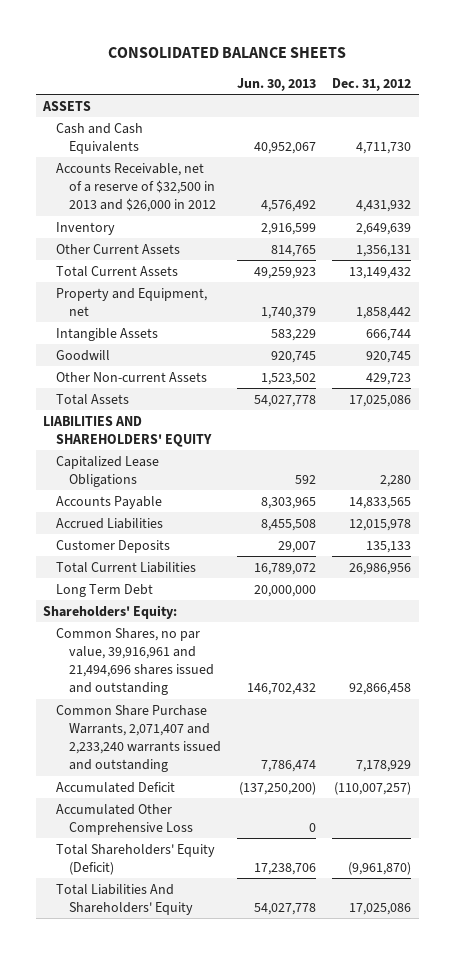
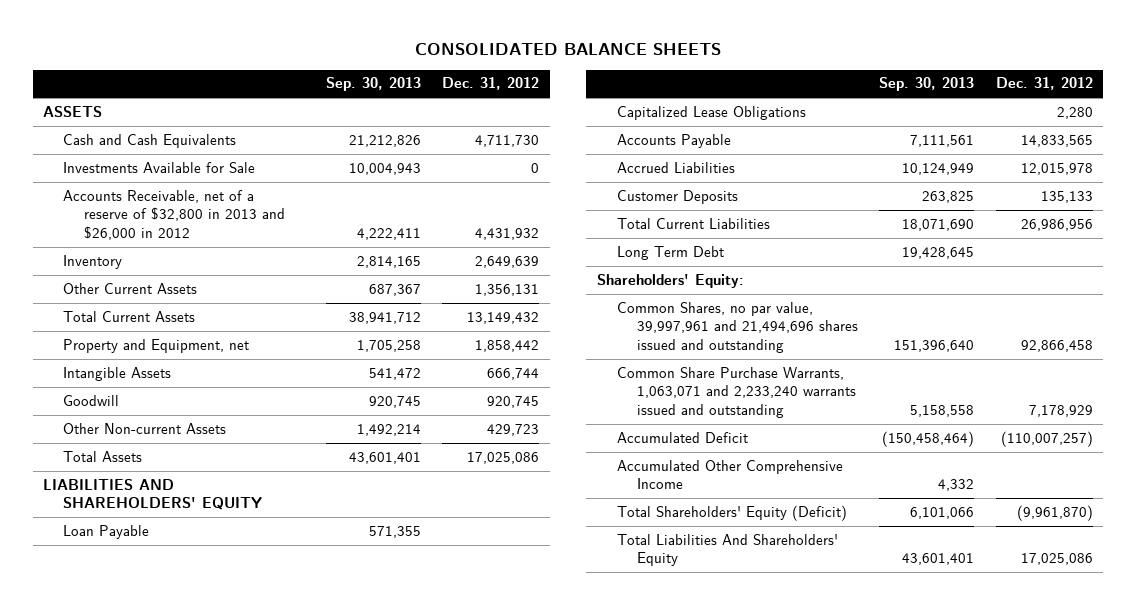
[237,77,317,91] Jun. 30, 2013 -> none
none -> [325,77,421,92] Sep. 30, 2013
none -> [63,161,256,173] Investments Available for Sale
[56,162,217,213] Accounts Receivable, net of a reserve of $32,500 in 2013 and $26,000 in 2012 -> [63,189,285,241] Accounts Receivable, net of a reserve of $32,800 in 2013 and $26,000 in 2012
none -> [63,524,150,539] Loan Payable
[56,627,215,696] Common Shares, no par value, 39,916,961 and 21,494,696 shares issued and outstanding -> [616,301,859,354] Common Shares, no par value, 39,997,961 and 21,494,696 shares issued and outstanding
[56,704,222,773] Common Share Purchase Warrants, 2,071,407 and 2,233,240 warrants issued and outstanding -> [616,366,857,419] Common Share Purchase Warrants, 1,063,071 and 2,233,240 warrants issued and outstanding
[56,803,194,835] Accumulated Other Comprehensive Loss -> [616,459,843,490] Accumulated Other Comprehensive Income

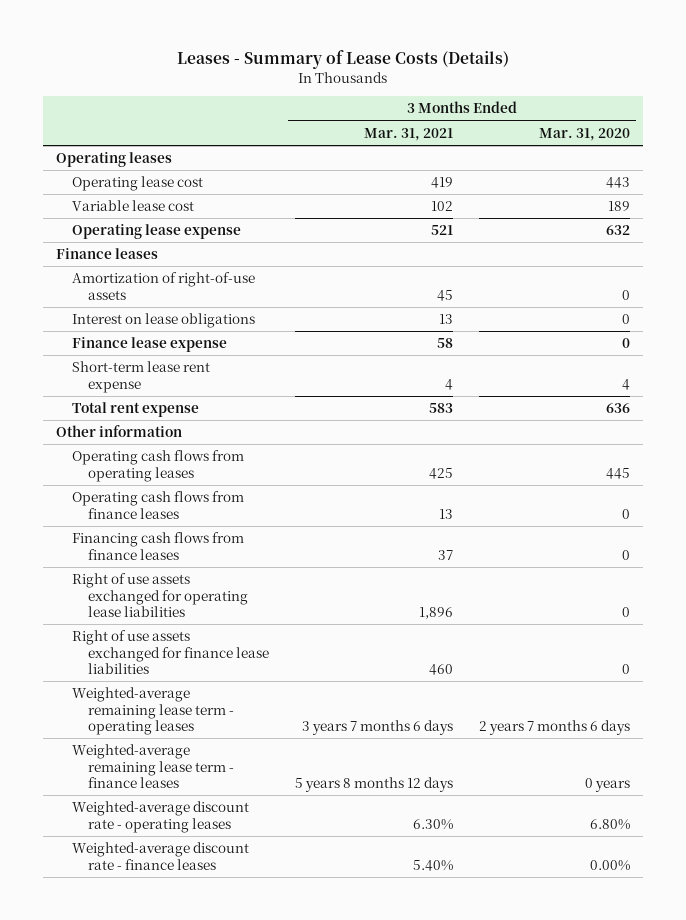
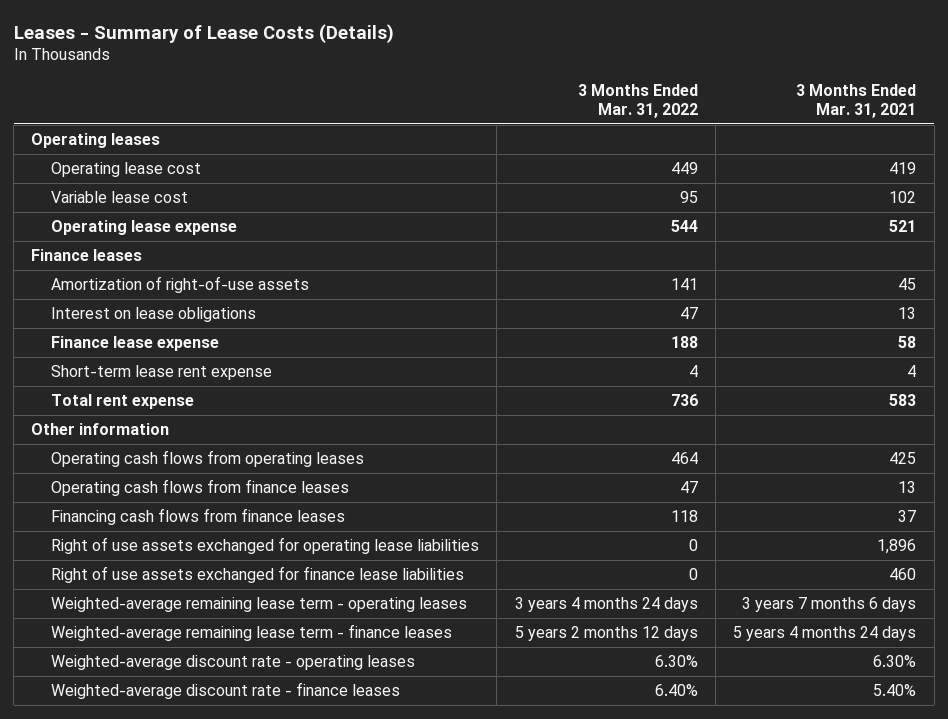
[538,127,630,141] Mar. 31, 2020 -> none
none -> [577,84,698,119] 3 Months Ended Mar. 31, 2022
[294,776,453,792] 5 years 8 months 12 days -> [733,625,917,641] 5 years 4 months 24 days

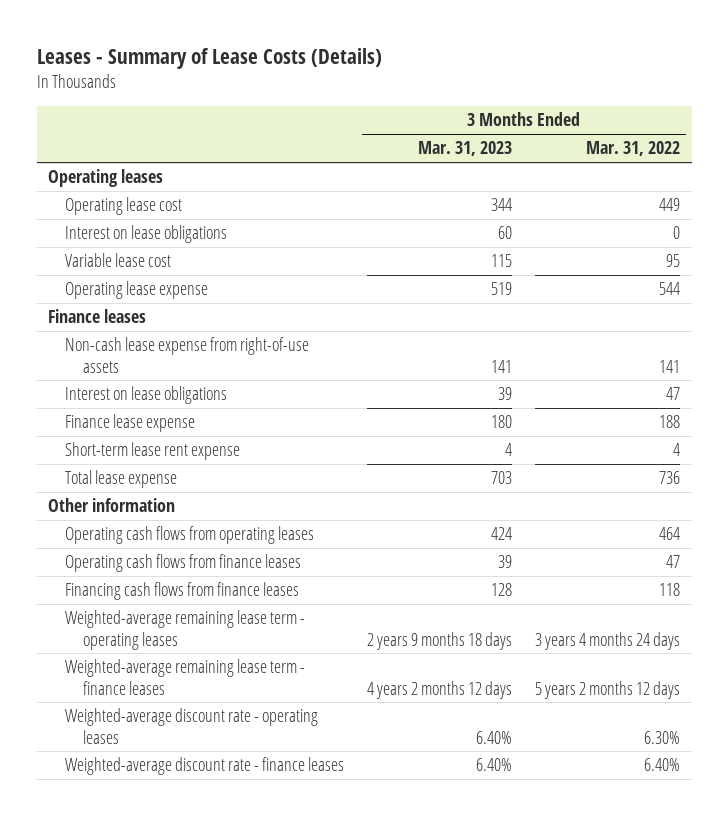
[796,84,917,119] 3 Months Ended Mar. 31, 2021 -> none
none -> [418,141,513,157] Mar. 31, 2023
none -> [65,225,228,244] Interest on lease obligations
[51,275,310,293] Amortization of right-of-use assets -> [65,337,310,373] Non-cash lease expense from right-of-use assets
[51,393,195,409] Total rent expense -> [65,470,178,489] Total lease expense
[51,536,480,554] Right of use assets exchanged for operating lease liabilities -> none
[51,565,465,583] Right of use assets exchanged for finance lease liabilities -> none

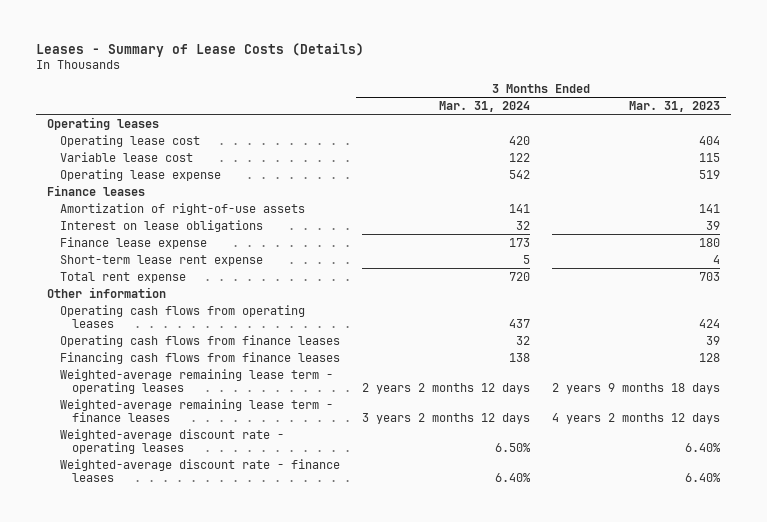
[586,141,681,157] Mar. 31, 2022 -> none
none -> [438,100,530,112] Mar. 31, 2024
[65,225,228,244] Interest on lease obligations -> none
[491,198,513,212] 344 -> [699,135,721,145] 404
[65,337,310,373] Non-cash lease expense from right-of-use assets -> [59,202,305,215] Amortization of right-of-use assets
[65,470,178,489] Total lease expense -> [59,271,186,283] Total rent expense

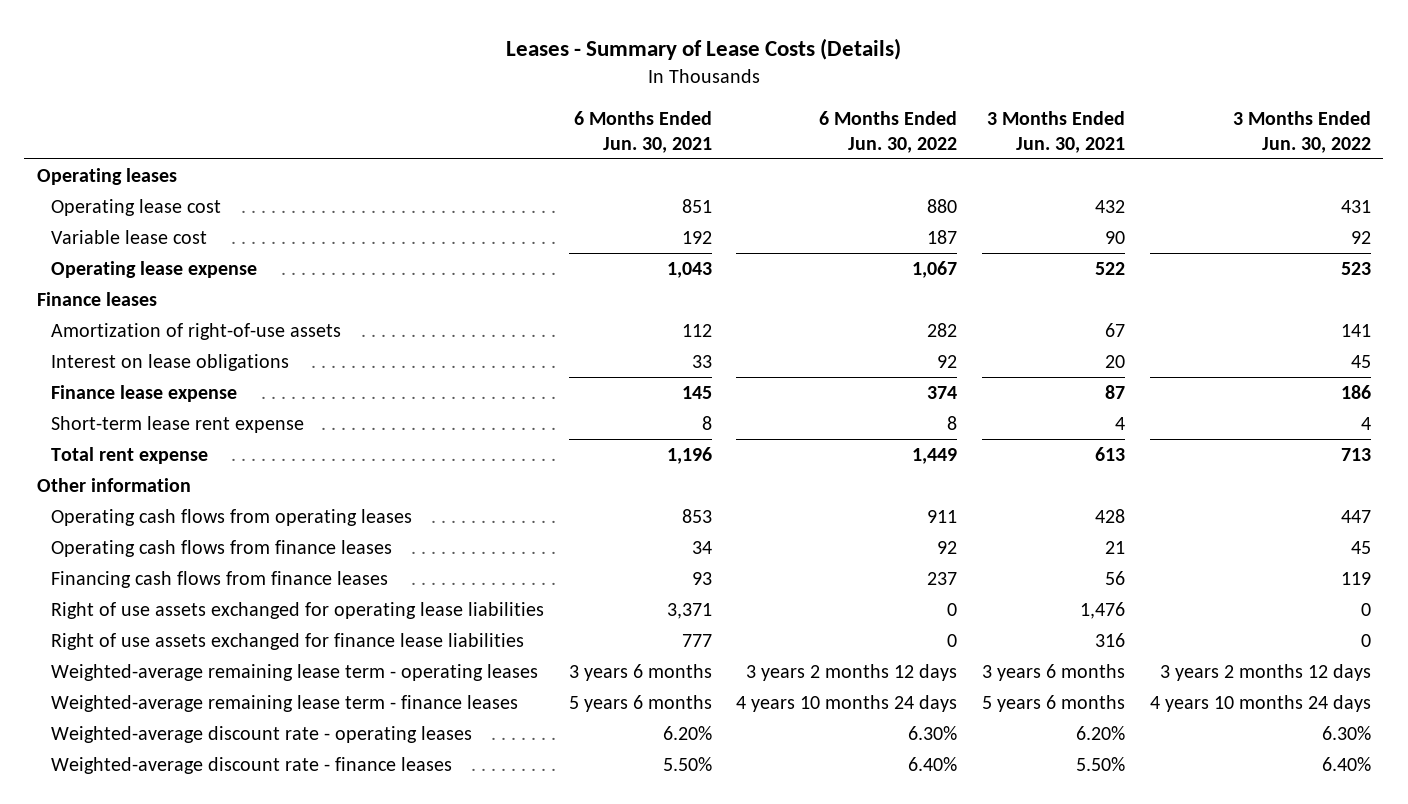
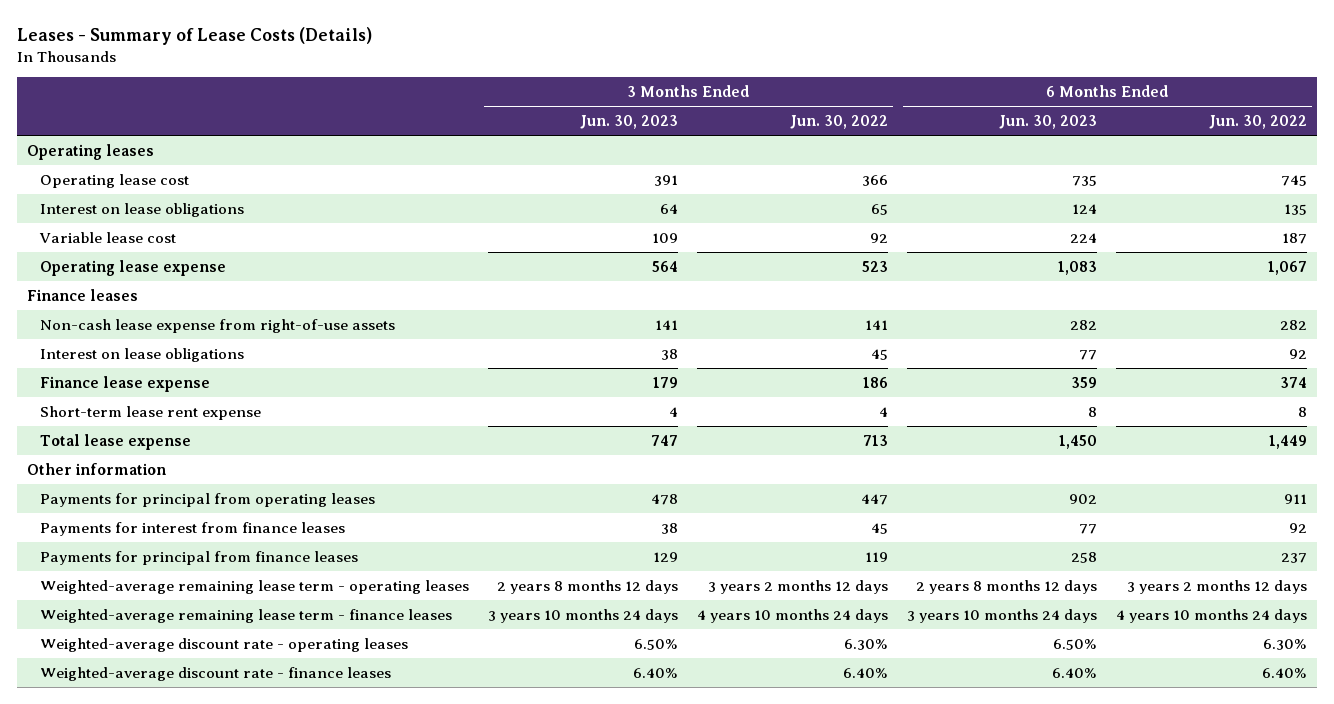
[573,111,712,153] 6 Months Ended Jun. 30, 2021 -> none
[987,111,1126,153] 3 Months Ended Jun. 30, 2021 -> none
none -> [580,115,679,130] Jun. 30, 2023
none -> [999,115,1098,130] Jun. 30, 2023
[927,199,958,214] 880 -> [1281,174,1308,186] 745
[1341,200,1372,214] 431 -> [862,174,889,186] 366
none -> [40,202,245,217] Interest on lease obligations
[50,323,341,341] Amortization of right-of-use assets -> [40,318,396,333] Non-cash lease expense from right-of-use assets
[50,447,208,465] Total rent expense -> [40,433,192,450] Total lease expense
[50,602,544,620] Right of use assets exchanged for operating lease liabilities -> none
[50,633,524,651] Right of use assets exchanged for finance lease liabilities -> none
[50,509,412,527] Operating cash flows from operating leases -> [40,492,376,507] Payments for principal from operating leases
[50,540,392,558] Operating cash flows from finance leases -> [40,521,346,536] Payments for interest from finance leases
[50,571,388,589] Financing cash flows from finance leases -> [40,550,359,565] Payments for principal from finance leases

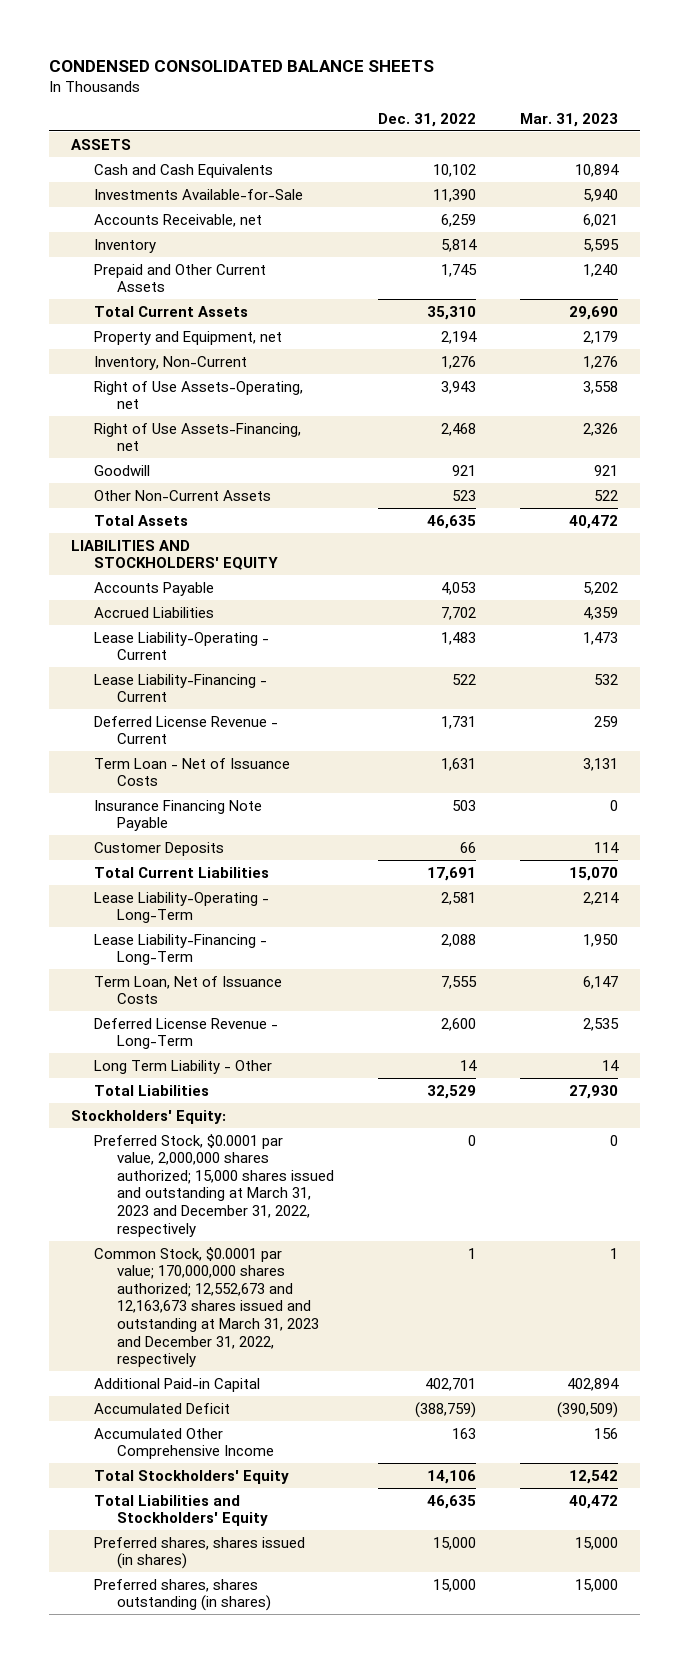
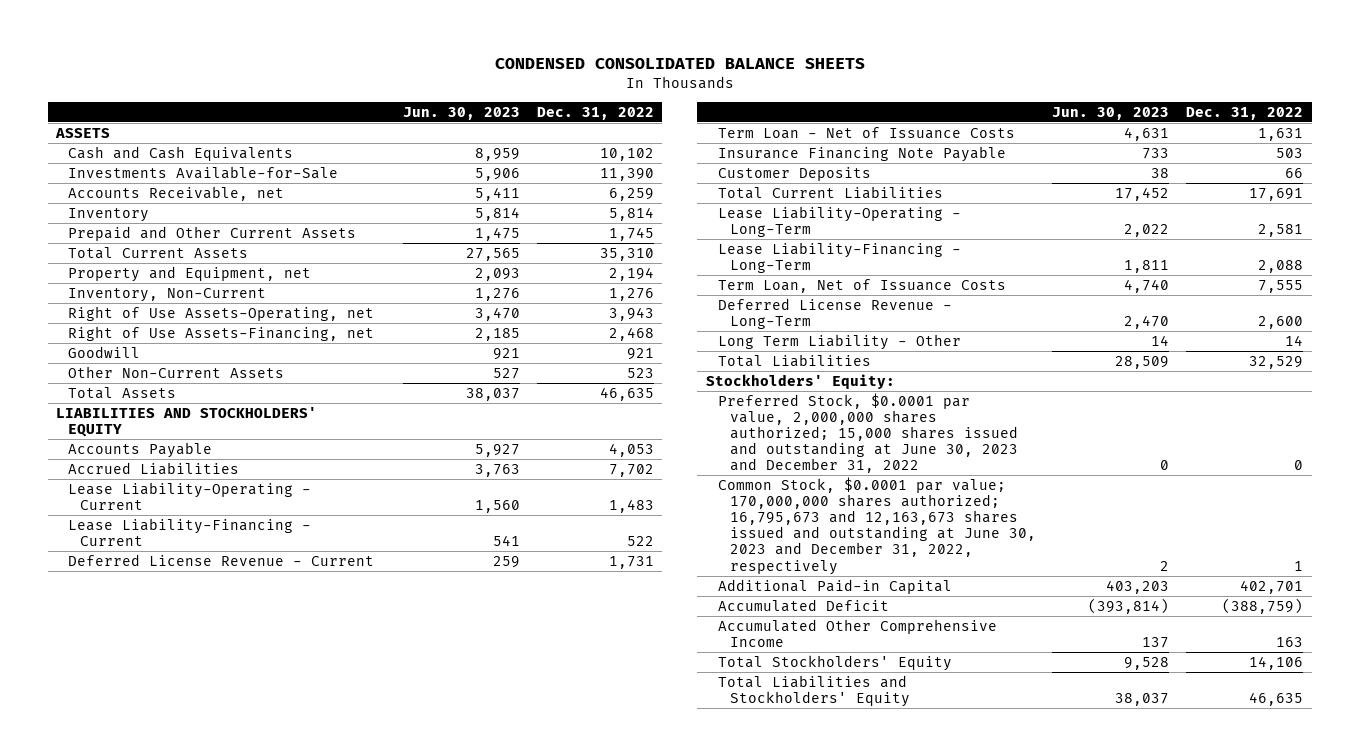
[520,112,619,127] Mar. 31, 2023 -> none
none -> [402,106,520,120] Jun. 30, 2023
[93,1133,334,1237] Preferred Stock, $0.0001 par value, 2,000,000 shares authorized; 15,000 shares issued and outstanding at March 31, 2023 and December 31, 2022, respectively -> [717,392,1018,474] Preferred Stock, $0.0001 par value, 2,000,000 shares authorized; 15,000 shares issued and outstanding at June 30, 2023 and December 31, 2022
[93,1246,319,1368] Common Stock, $0.0001 par value; 170,000,000 shares authorized; 12,552,673 and 12,163,673 shares issued and outstanding at March 31, 2023 and December 31, 2022, respectively -> [717,476,1036,575] Common Stock, $0.0001 par value; 170,000,000 shares authorized; 16,795,673 and 12,163,673 shares issued and outstanding at June 30, 2023 and December 31, 2022, respectively
[93,1536,305,1570] Preferred shares, shares issued (in shares) -> none
[93,1578,271,1612] Preferred shares, shares outstanding (in shares) -> none

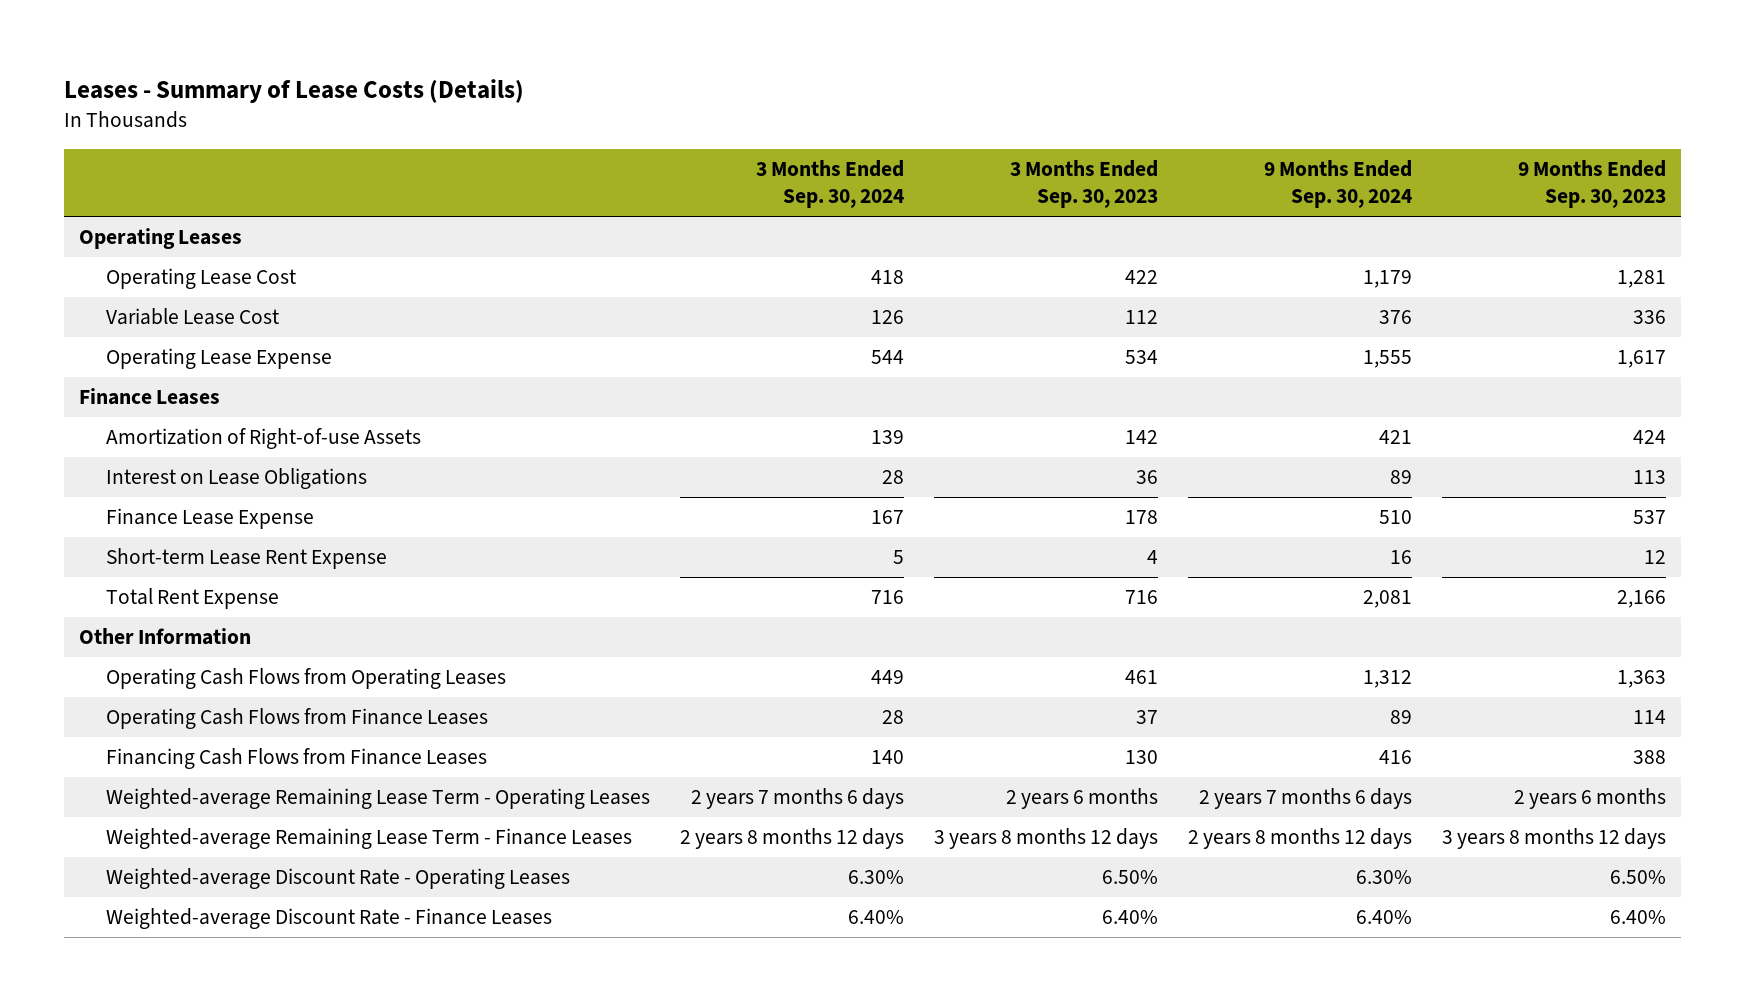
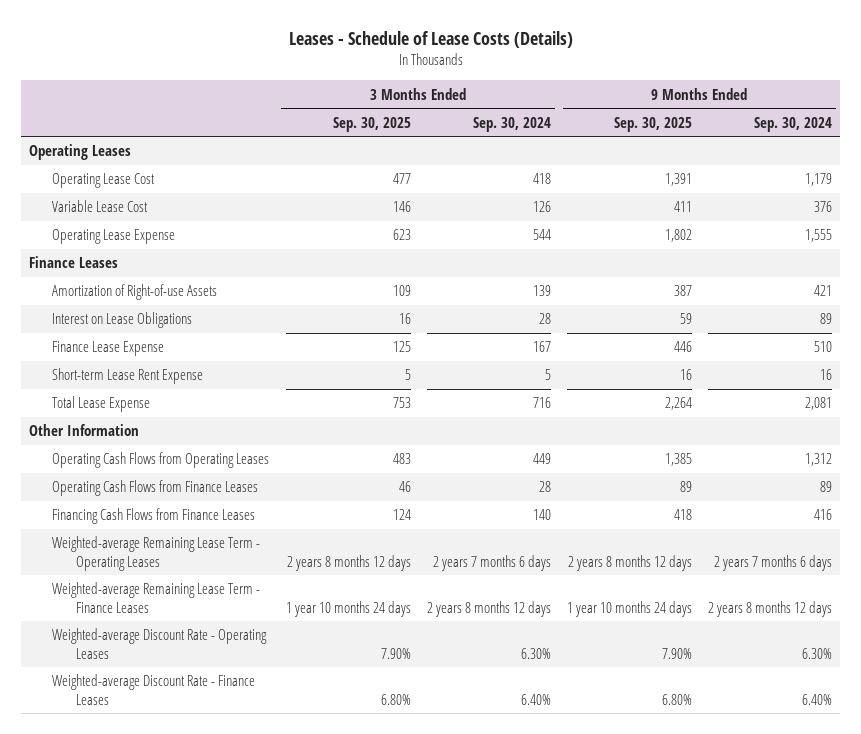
[64,78,525,103] Leases - Summary of Lease Costs (Details) -> [288,30,573,48] Leases - Schedule of Lease Costs (Details)
[1009,160,1158,209] 3 Months Ended Sep. 30, 2023 -> none
[1517,160,1666,209] 9 Months Ended Sep. 30, 2023 -> none
none -> [332,116,411,132] Sep. 30, 2025
none -> [613,116,692,132] Sep. 30, 2025
[106,588,280,610] Total Rent Expense -> [52,396,151,413] Total Lease Expense

